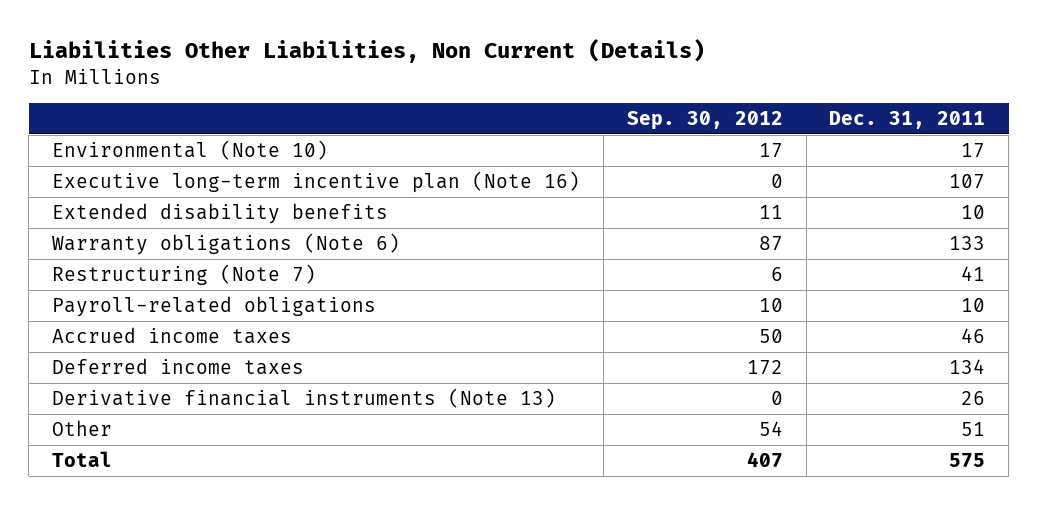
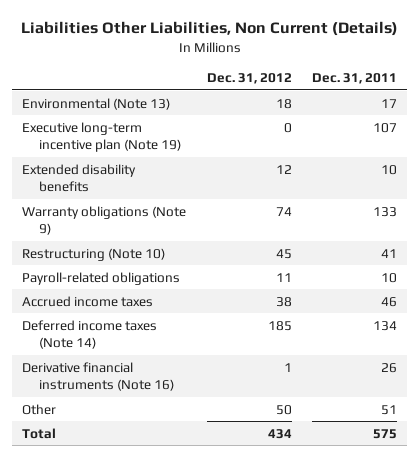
[626,110,783,130] Sep. 30, 2012 -> none
none -> [206,73,292,85] Dec. 31, 2012
[52,140,329,161] Environmental (Note 10) -> [22,97,171,110] Environmental (Note 13)
[52,171,581,194] Executive long-term incentive plan (Note 16) -> [22,121,182,153] Executive long-term incentive plan (Note 19)
[52,233,401,256] Warranty obligations (Note 6) -> [22,205,187,236] Warranty obligations (Note 9)
[52,264,317,286] Restructuring (Note 7) -> [22,247,166,261] Restructuring (Note 10)
[52,358,305,376] Deferred income taxes -> [22,319,158,350] Deferred income taxes (Note 14)
[52,388,557,409] Derivative financial instruments (Note 13) -> [22,361,175,392] Derivative financial instruments (Note 16)

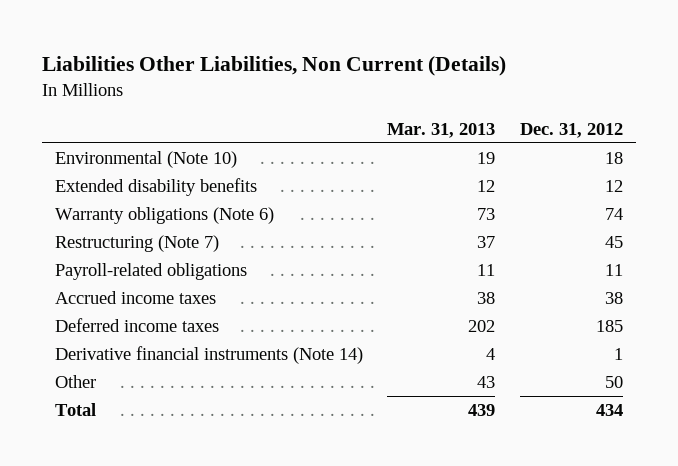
[312,73,398,85] Dec. 31, 2011 -> none
none -> [387,122,496,138] Mar. 31, 2013
[22,121,182,153] Executive long-term incentive plan (Note 19) -> none
[22,97,171,110] Environmental (Note 13) -> [54,151,237,169] Environmental (Note 10)
[22,205,187,236] Warranty obligations (Note 9) -> [54,207,274,225] Warranty obligations (Note 6)
[22,247,166,261] Restructuring (Note 10) -> [54,235,219,253] Restructuring (Note 7)
[22,319,158,350] Deferred income taxes (Note 14) -> [54,318,219,333] Deferred income taxes
[22,361,175,392] Derivative financial instruments (Note 16) -> [54,346,363,365] Derivative financial instruments (Note 14)

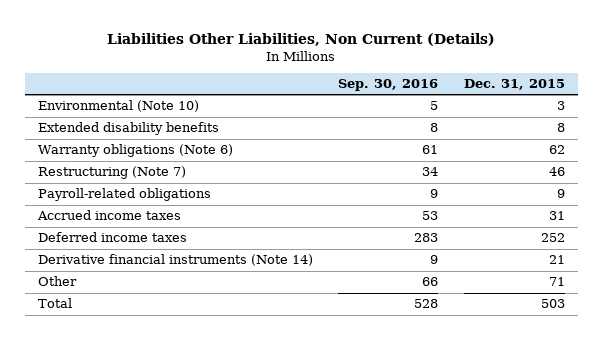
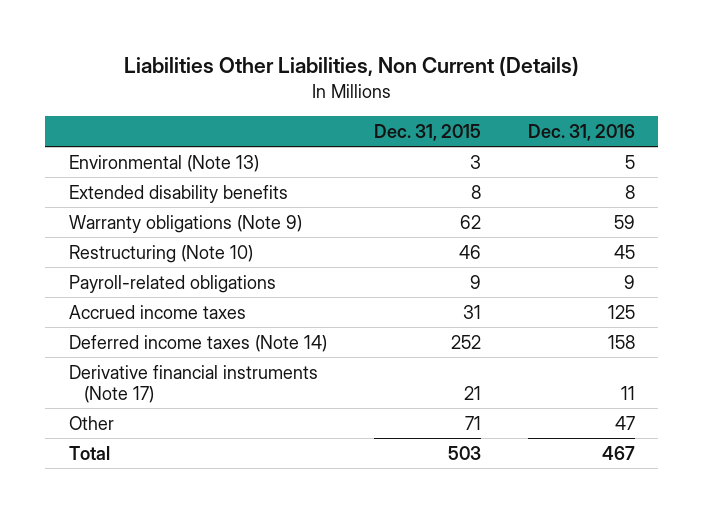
[338,79,439,92] Sep. 30, 2016 -> none
none -> [527,123,635,141] Dec. 31, 2016
[37,100,199,113] Environmental (Note 10) -> [68,154,259,172] Environmental (Note 13)
[37,144,233,158] Warranty obligations (Note 6) -> [68,214,302,233] Warranty obligations (Note 9)
[37,166,186,180] Restructuring (Note 7) -> [68,244,253,263] Restructuring (Note 10)
[37,232,187,243] Deferred income taxes -> [68,334,327,352] Deferred income taxes (Note 14)
[37,254,313,267] Derivative financial instruments (Note 14) -> [68,364,318,403] Derivative financial instruments (Note 17)

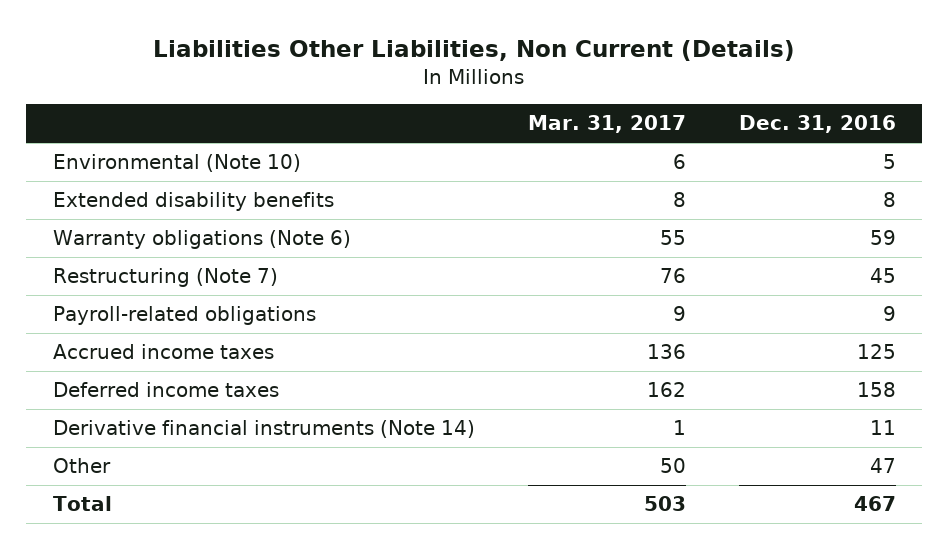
[373,123,481,141] Dec. 31, 2015 -> none
none -> [527,115,686,134] Mar. 31, 2017
[68,154,259,172] Environmental (Note 13) -> [52,154,301,173] Environmental (Note 10)
[68,214,302,233] Warranty obligations (Note 9) -> [52,230,351,250] Warranty obligations (Note 6)
[68,244,253,263] Restructuring (Note 10) -> [52,268,278,288] Restructuring (Note 7)
[68,334,327,352] Deferred income taxes (Note 14) -> [52,382,279,398] Deferred income taxes
[68,364,318,403] Derivative financial instruments (Note 17) -> [52,420,475,439] Derivative financial instruments (Note 14)

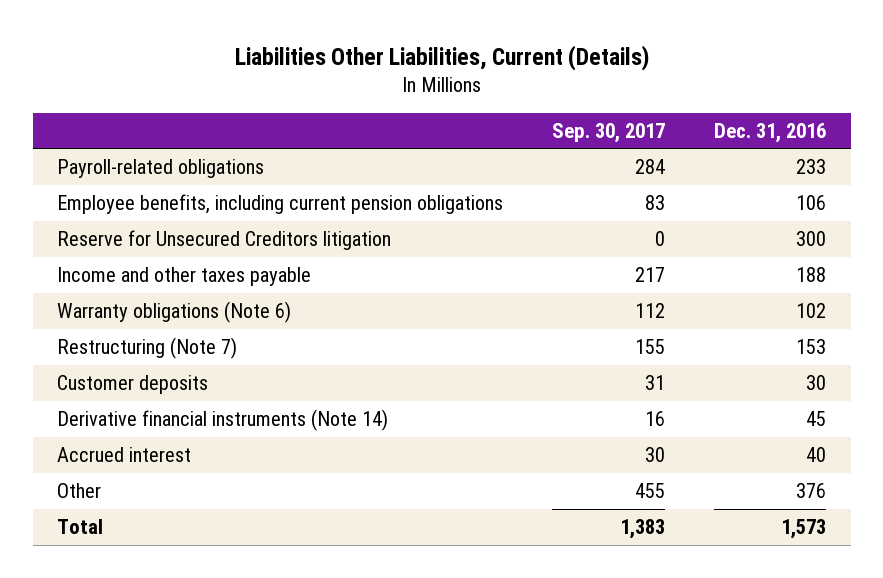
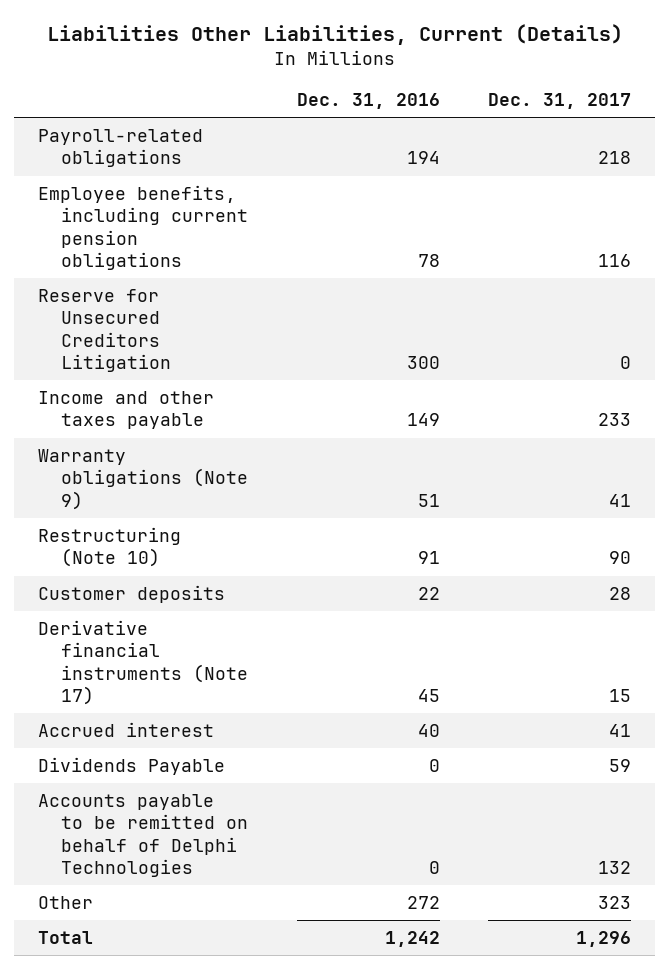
[552,122,666,143] Sep. 30, 2017 -> none
none -> [487,92,631,109] Dec. 31, 2017
[796,159,827,175] 233 -> [406,151,440,165] 194
[796,195,827,211] 106 -> [417,253,440,267] 78
[57,230,392,251] Reserve for Unsecured Creditors litigation -> [38,288,172,372] Reserve for Unsecured Creditors Litigation
[796,267,827,283] 188 -> [406,413,440,427] 149
[57,301,292,324] Warranty obligations (Note 6) -> [38,448,249,510] Warranty obligations (Note 9)
[796,303,827,319] 102 -> [417,493,440,507] 51
[57,337,238,360] Restructuring (Note 7) -> [38,526,182,568] Restructuring (Note 10)
[796,339,827,355] 153 -> [417,551,440,565] 91
[806,375,827,391] 30 -> [417,586,440,600] 22
[57,409,389,432] Derivative financial instruments (Note 14) -> [38,619,249,705] Derivative financial instruments (Note 17)
none -> [38,756,226,775] Dividends Payable
none -> [38,793,249,877] Accounts payable to be remitted on behalf of Delphi Technologies
[796,483,827,499] 376 -> [406,895,440,909] 272
[781,519,827,540] 1,573 -> [384,930,440,947] 1,242

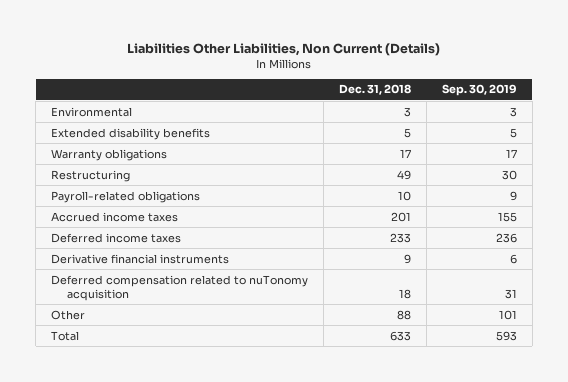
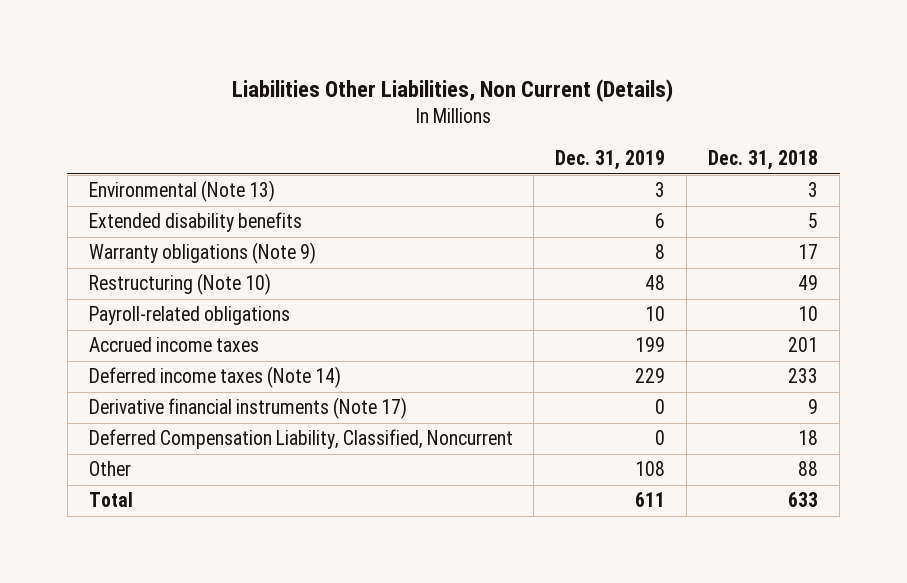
[441,84,517,97] Sep. 30, 2019 -> none
none -> [555,150,666,171] Dec. 31, 2019
[51,106,133,117] Environmental -> [88,180,275,203] Environmental (Note 13)
[51,148,168,161] Warranty obligations -> [88,242,316,265] Warranty obligations (Note 9)
[51,169,131,182] Restructuring -> [88,273,271,296] Restructuring (Note 10)
[51,232,182,243] Deferred income taxes -> [88,366,341,389] Deferred income taxes (Note 14)
[51,253,230,264] Derivative financial instruments -> [88,397,407,420] Derivative financial instruments (Note 17)
[51,274,309,301] Deferred compensation related to nuTonomy acquisition -> [88,429,513,450] Deferred Compensation Liability, Classified, Noncurrent

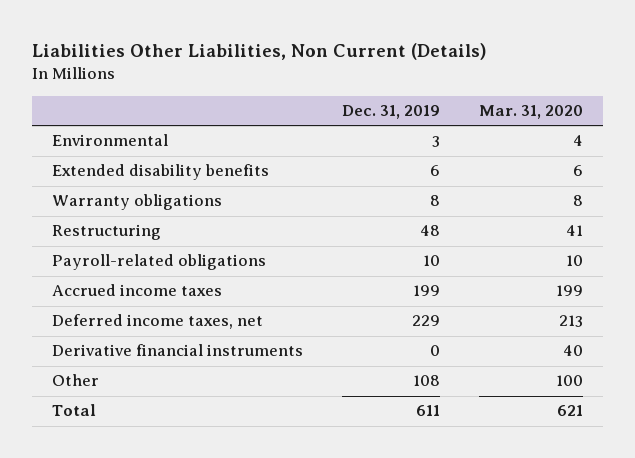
[708,150,819,171] Dec. 31, 2018 -> none
none -> [479,105,584,120] Mar. 31, 2020
[88,180,275,203] Environmental (Note 13) -> [51,134,168,147] Environmental
[88,242,316,265] Warranty obligations (Note 9) -> [51,194,222,211] Warranty obligations
[88,273,271,296] Restructuring (Note 10) -> [51,224,161,241] Restructuring
[88,429,513,450] Deferred Compensation Liability, Classified, Noncurrent -> none
[88,366,341,389] Deferred income taxes (Note 14) -> [51,314,263,330] Deferred income taxes, net
[88,397,407,420] Derivative financial instruments (Note 17) -> [51,344,303,357] Derivative financial instruments

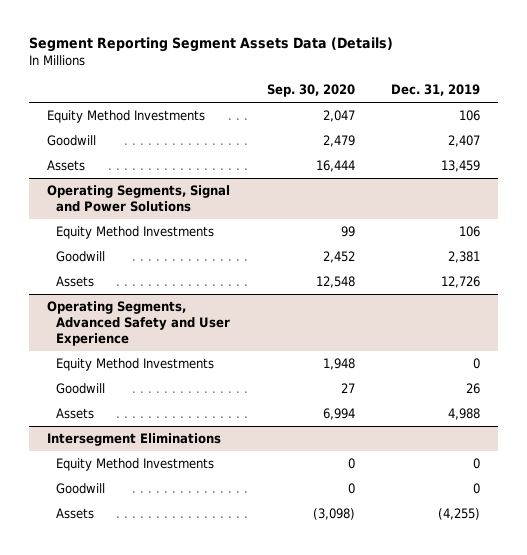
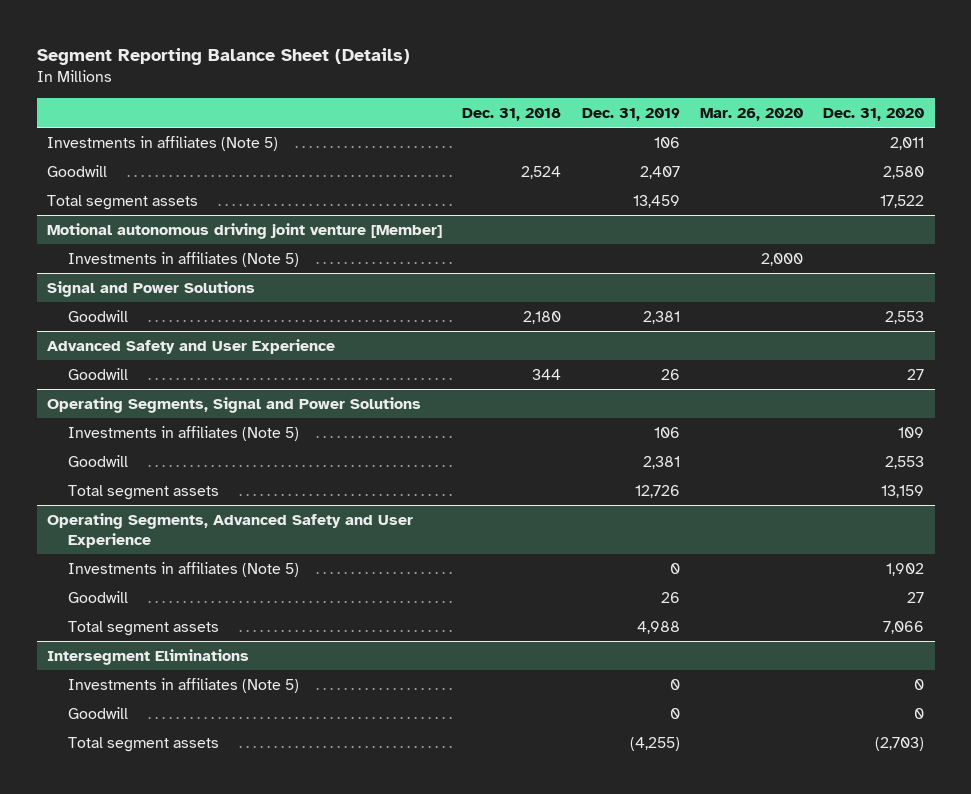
[28,36,393,52] Segment Reporting Segment Assets Data (Details) -> [36,48,410,66] Segment Reporting Balance Sheet (Details)
[266,84,355,98] Sep. 30, 2020 -> none
none -> [462,108,562,122] Dec. 31, 2018
none -> [700,108,804,122] Mar. 26, 2020
none -> [823,108,925,122] Dec. 31, 2020
[47,110,206,124] Equity Method Investments -> [46,135,278,151] Investments in affiliates (Note 5)
[47,160,86,172] Assets -> [46,194,198,210] Total segment assets
none -> [46,222,442,239] Motional autonomous driving joint venture [Member]
none -> [67,251,299,267] Investments in affiliates (Note 5)
none -> [46,280,255,297] Signal and Power Solutions
none -> [67,309,128,322] Goodwill
none -> [46,338,335,354] Advanced Safety and User Experience
none -> [67,367,128,380] Goodwill
[55,226,214,240] Equity Method Investments -> [67,425,299,441] Investments in affiliates (Note 5)
[55,276,94,288] Assets -> [67,484,219,500] Total segment assets
[55,358,214,372] Equity Method Investments -> [67,561,299,577] Investments in affiliates (Note 5)
[55,408,94,420] Assets -> [67,620,219,636] Total segment assets
[55,458,214,472] Equity Method Investments -> [67,677,299,693] Investments in affiliates (Note 5)
[55,508,94,520] Assets -> [67,736,219,752] Total segment assets

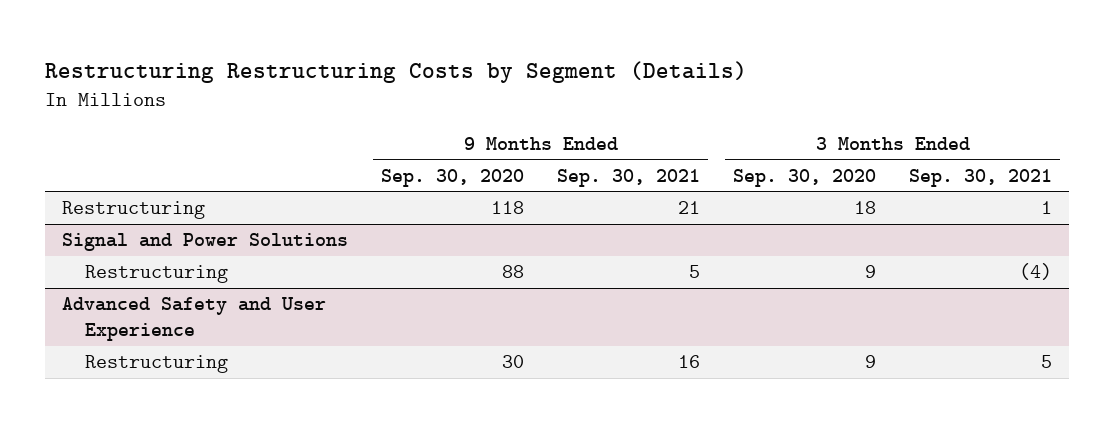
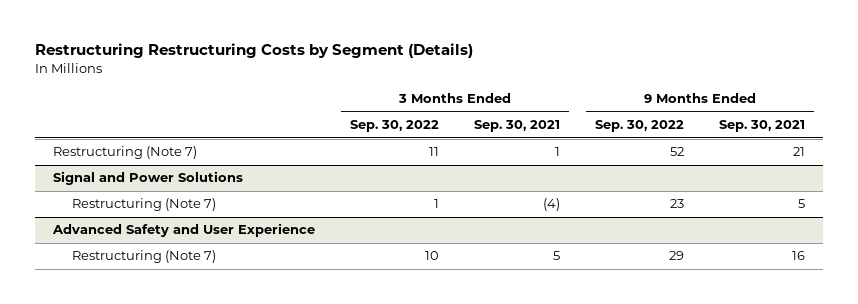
[381,168,525,187] Sep. 30, 2020 -> none
[733,168,877,187] Sep. 30, 2020 -> none
none -> [349,120,439,133] Sep. 30, 2022
none -> [594,120,684,133] Sep. 30, 2022
[62,201,206,220] Restructuring -> [52,146,197,160] Restructuring (Note 7)
[84,265,228,284] Restructuring -> [71,198,216,212] Restructuring (Note 7)
[84,355,228,374] Restructuring -> [71,250,216,264] Restructuring (Note 7)

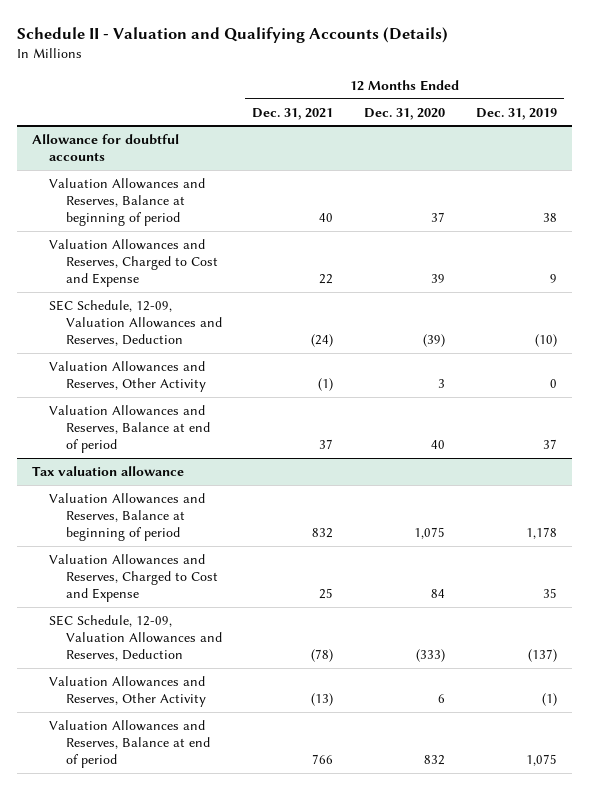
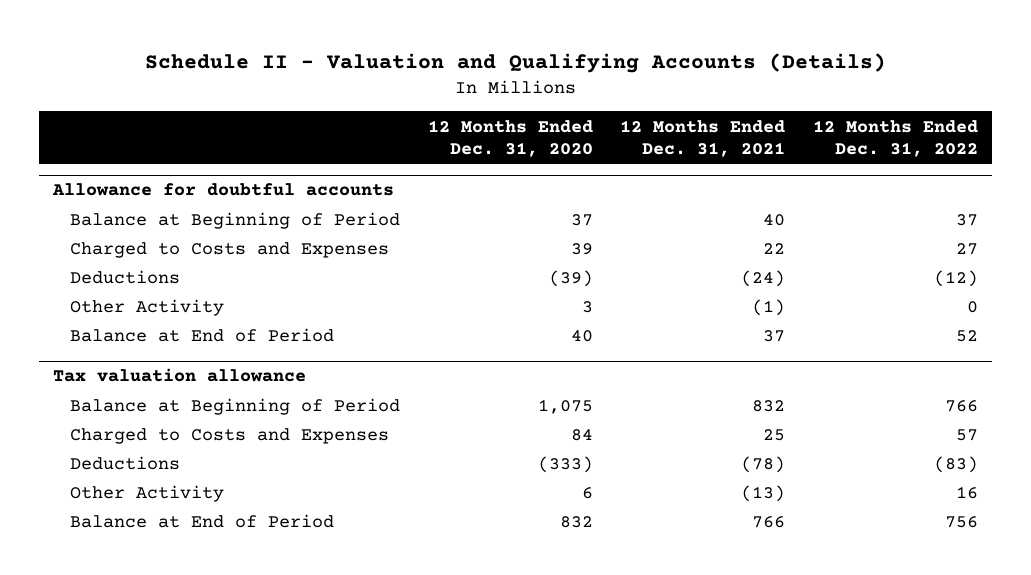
[475,107,557,120] Dec. 31, 2019 -> none
none -> [813,119,979,157] 12 Months Ended Dec. 31, 2022
[48,177,205,227] Valuation Allowances and Reserves, Balance at beginning of period -> [69,212,400,230] Balance at Beginning of Period
[48,238,218,288] Valuation Allowances and Reserves, Charged to Cost and Expense -> [69,242,389,259] Charged to Costs and Expenses
[48,299,222,347] SEC Schedule, 12-09, Valuation Allowances and Reserves, Deduction -> [69,270,180,285] Deductions
[48,360,206,393] Valuation Allowances and Reserves, Other Activity -> [69,299,224,317] Other Activity
[48,404,210,454] Valuation Allowances and Reserves, Balance at end of period -> [69,328,334,343] Balance at End of Period
[48,492,205,542] Valuation Allowances and Reserves, Balance at beginning of period -> [69,398,400,416] Balance at Beginning of Period
[48,553,218,603] Valuation Allowances and Reserves, Charged to Cost and Expense -> [69,428,389,445] Charged to Costs and Expenses
[48,614,222,662] SEC Schedule, 12-09, Valuation Allowances and Reserves, Deduction -> [69,456,180,471] Deductions
[48,675,206,708] Valuation Allowances and Reserves, Other Activity -> [69,485,224,503] Other Activity
[48,719,210,769] Valuation Allowances and Reserves, Balance at end of period -> [69,514,334,529] Balance at End of Period

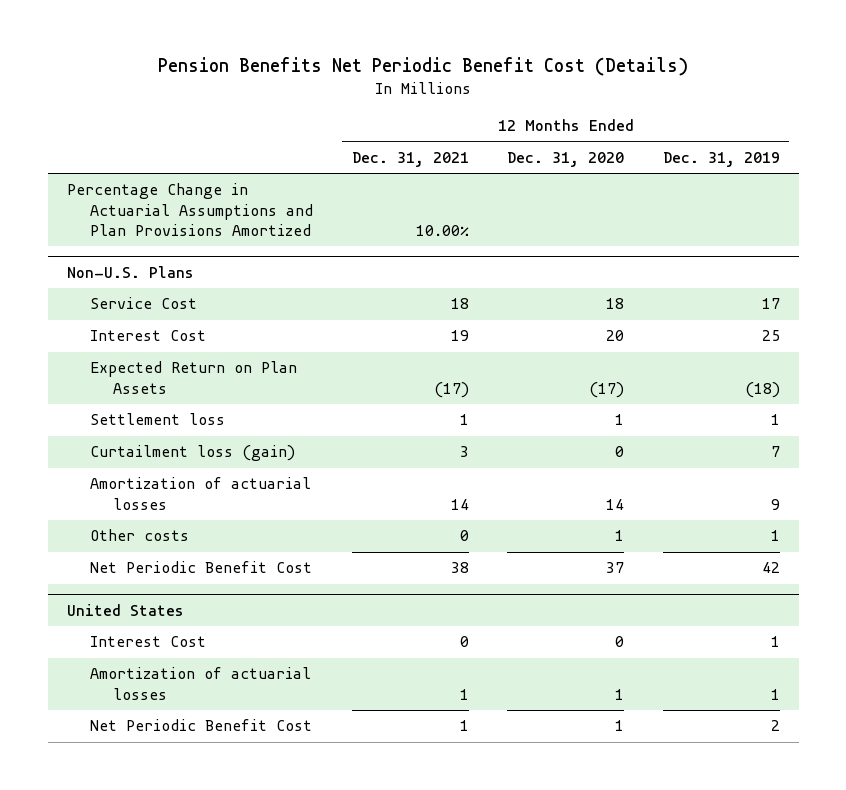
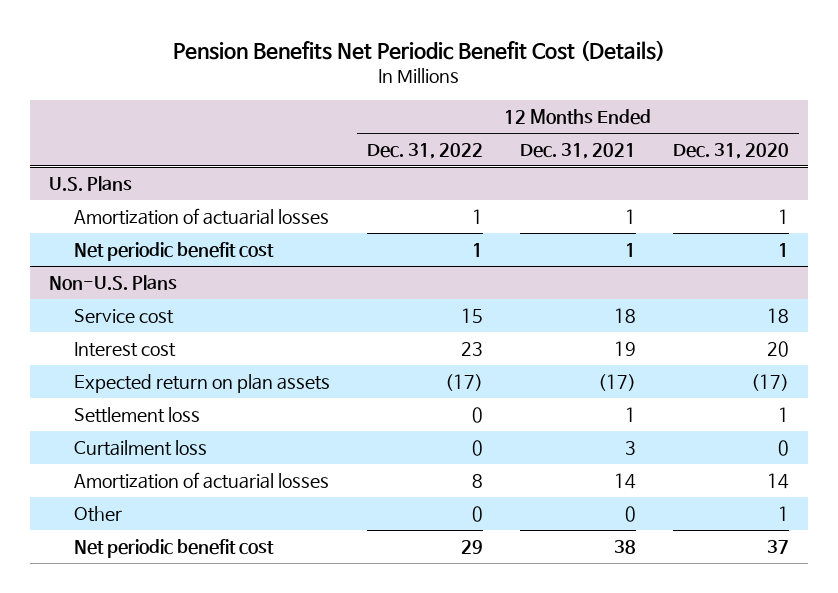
[662,151,780,167] Dec. 31, 2019 -> none
none -> [366,142,483,159] Dec. 31, 2022
[66,183,314,236] Percentage Change in Actuarial Assumptions and Plan Provisions Amortized -> none
none -> [48,175,132,191] U.S. Plans
none -> [73,207,329,225] Amortization of actuarial losses
none -> [73,241,274,261] Net periodic benefit cost
[90,297,198,310] Service Cost -> [73,308,174,324] Service cost
[90,330,207,342] Interest Cost -> [73,341,176,357] Interest cost
[90,361,298,394] Expected Return on Plan Assets -> [73,373,330,393] Expected return on plan assets
[90,445,296,462] Curtailment loss (gain) -> [73,439,207,456] Curtailment loss
[66,603,184,616] United States -> none
[90,636,207,648] Interest Cost -> none
[90,667,312,700] Amortization of actuarial losses -> none
[90,719,313,732] Net Periodic Benefit Cost -> none
[90,529,190,542] Other costs -> [73,505,122,522] Other
[90,561,313,574] Net Periodic Benefit Cost -> [73,538,274,558] Net periodic benefit cost

